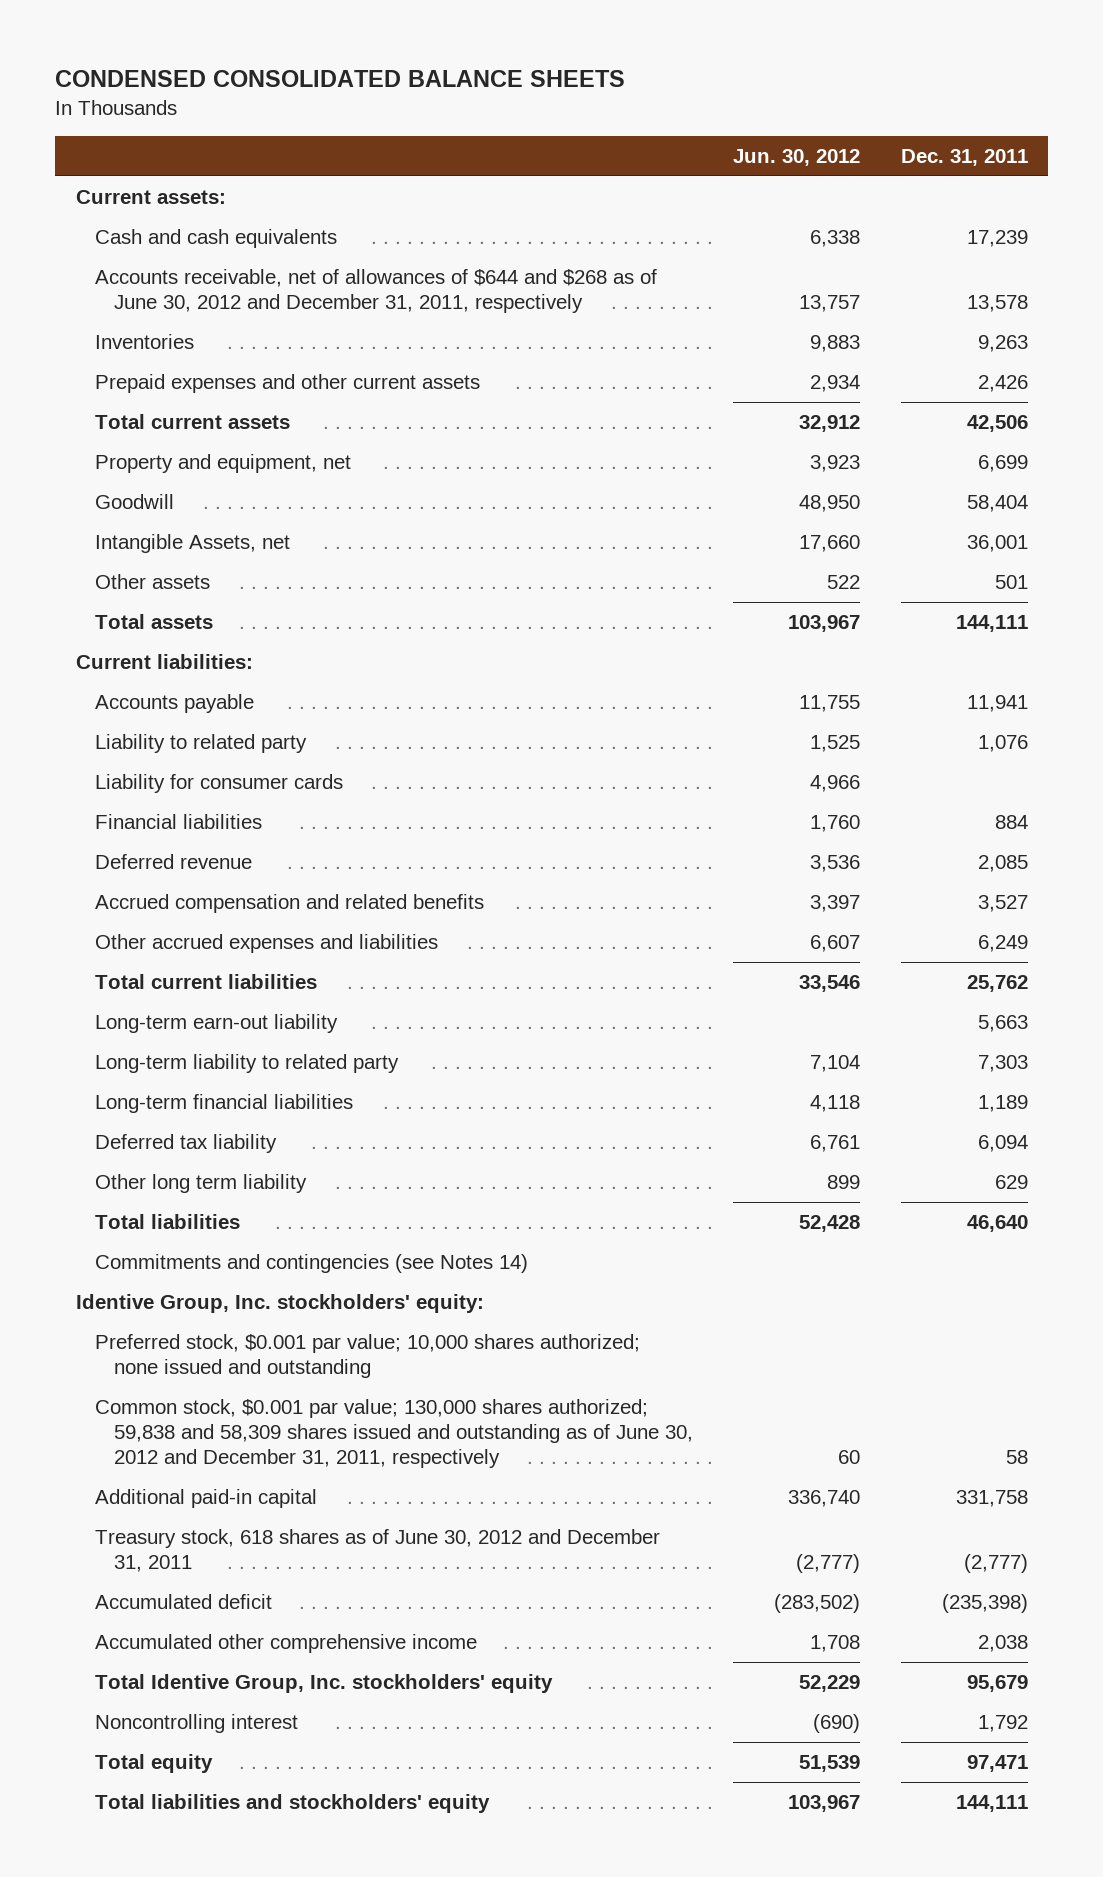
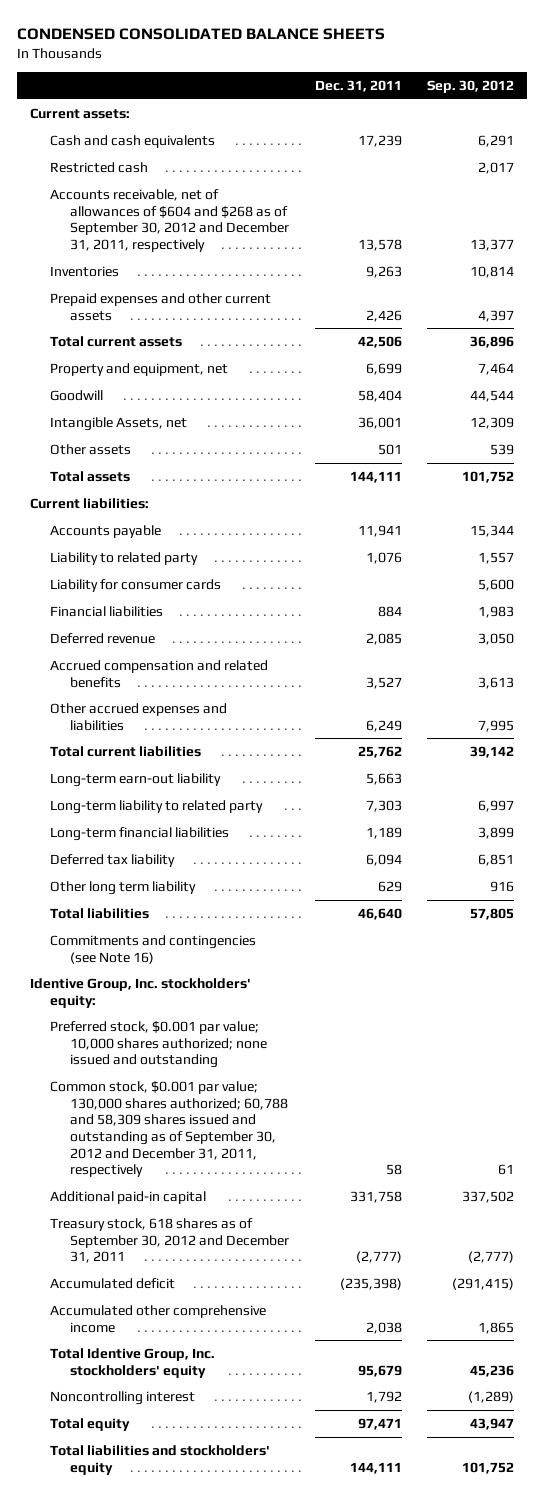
[733,148,861,166] Jun. 30, 2012 -> none
none -> [427,79,515,93] Sep. 30, 2012
none -> [49,161,148,173] Restricted cash
[94,269,657,313] Accounts receivable, net of allowances of $644 and $268 as of June 30, 2012 and December 31, 2011, respectively -> [49,188,290,252] Accounts receivable, net of allowances of $604 and $268 as of September 30, 2012 and December 31, 2011, respectively
[94,1254,528,1274] Commitments and contingencies (see Notes 14) -> [49,934,256,964] Commitments and contingencies (see Note 16)
[94,1399,694,1468] Common stock, $0.001 par value; 130,000 shares authorized; 59,838 and 58,309 shares issued and outstanding as of June 30, 2012 and December 31, 2011, respectively -> [49,1080,289,1178] Common stock, $0.001 par value; 130,000 shares authorized; 60,788 and 58,309 shares issued and outstanding as of September 30, 2012 and December 31, 2011, respectively
[94,1529,660,1572] Treasury stock, 618 shares as of June 30, 2012 and December 31, 2011 -> [49,1217,290,1264] Treasury stock, 618 shares as of September 30, 2012 and December 31, 2011

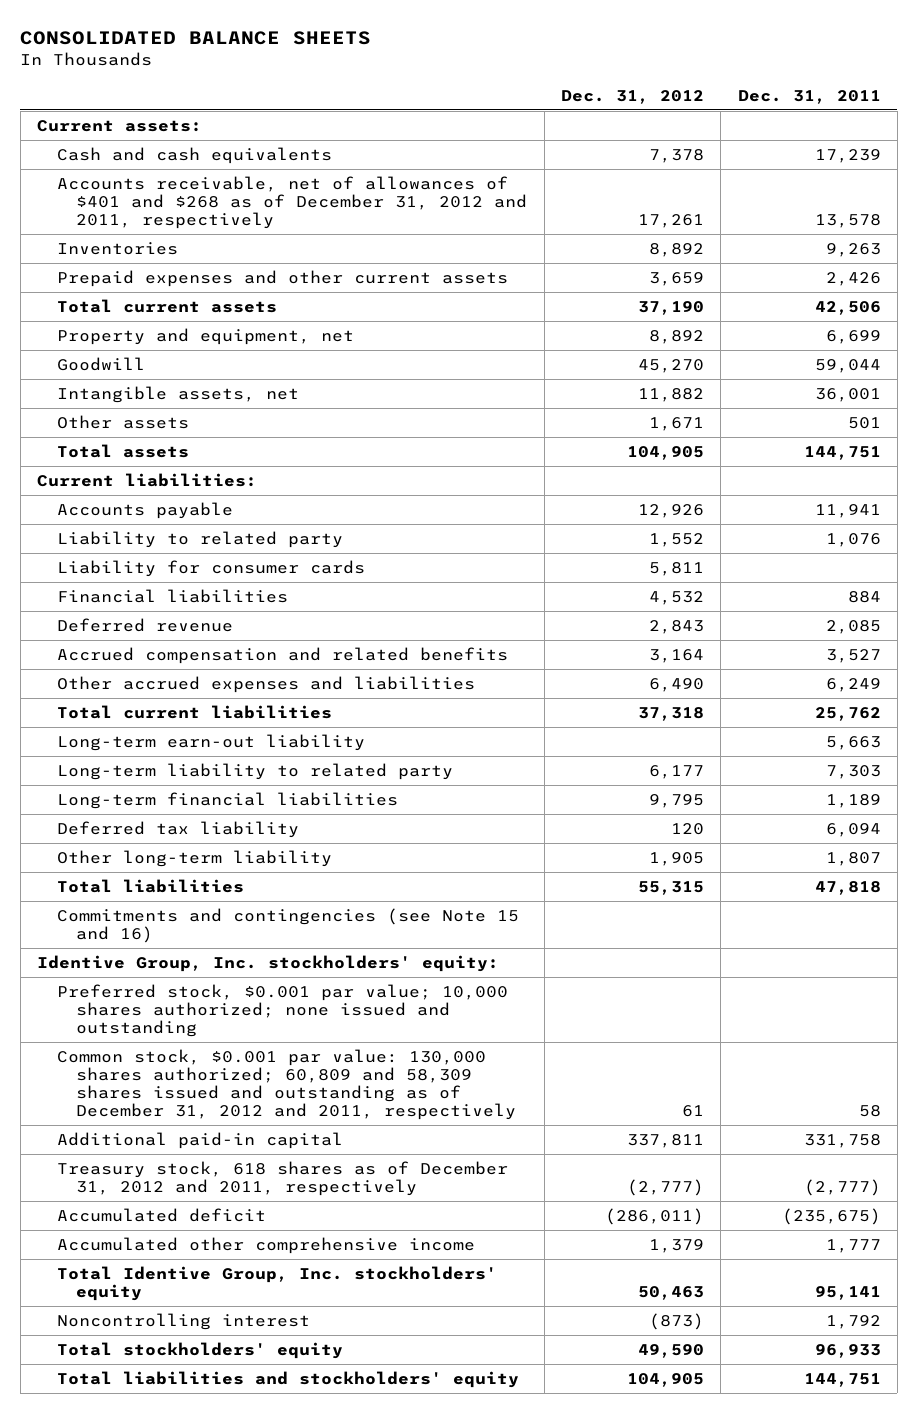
[16,27,385,40] CONDENSED CONSOLIDATED BALANCE SHEETS -> [20,31,372,46] CONSOLIDATED BALANCE SHEETS
[427,79,515,93] Sep. 30, 2012 -> none
none -> [560,89,704,104] Dec. 31, 2012
[49,161,148,173] Restricted cash -> none
[49,188,290,252] Accounts receivable, net of allowances of $604 and $268 as of September 30, 2012 and December 31, 2011, respectively -> [56,176,528,230] Accounts receivable, net of allowances of $401 and $268 as of December 31, 2012 and 2011, respectively
[357,389,402,402] 58,404 -> [814,359,881,374] 59,044
[49,416,187,431] Intangible Assets, net -> [56,386,299,404] Intangible assets, net
[349,470,402,483] 144,111 -> [803,446,881,461] 144,751
[49,880,196,895] Other long term liability -> [56,850,332,868] Other long-term liability
[377,880,402,892] 629 -> [825,852,881,867] 1,807
[357,907,402,920] 46,640 -> [814,881,881,896] 47,818
[49,934,256,964] Commitments and contingencies (see Note 16) -> [56,908,519,944] Commitments and contingencies (see Note 15 and 16)
[49,1080,289,1178] Common stock, $0.001 par value; 130,000 shares authorized; 60,788 and 58,309 shares issued and outstanding as of September 30, 2012 and December 31, 2011, respectively -> [56,1049,517,1121] Common stock, $0.001 par value: 130,000 shares authorized; 60,809 and 58,309 shares issued and outstanding as of December 31, 2012 and 2011, respectively
[49,1217,290,1264] Treasury stock, 618 shares as of September 30, 2012 and December 31, 2011 -> [56,1161,508,1197] Treasury stock, 618 shares as of December 31, 2012 and 2011, respectively
[339,1277,402,1290] (235,398) -> [781,1208,881,1226] (235,675)
[365,1321,402,1334] 2,038 -> [825,1239,881,1254] 1,777
[357,1364,402,1377] 95,679 -> [814,1286,881,1301] 95,141
[49,1417,130,1431] Total equity -> [56,1342,343,1360] Total stockholders' equity
[357,1417,402,1430] 97,471 -> [814,1344,881,1359] 96,933
[349,1461,402,1474] 144,111 -> [803,1373,881,1388] 144,751

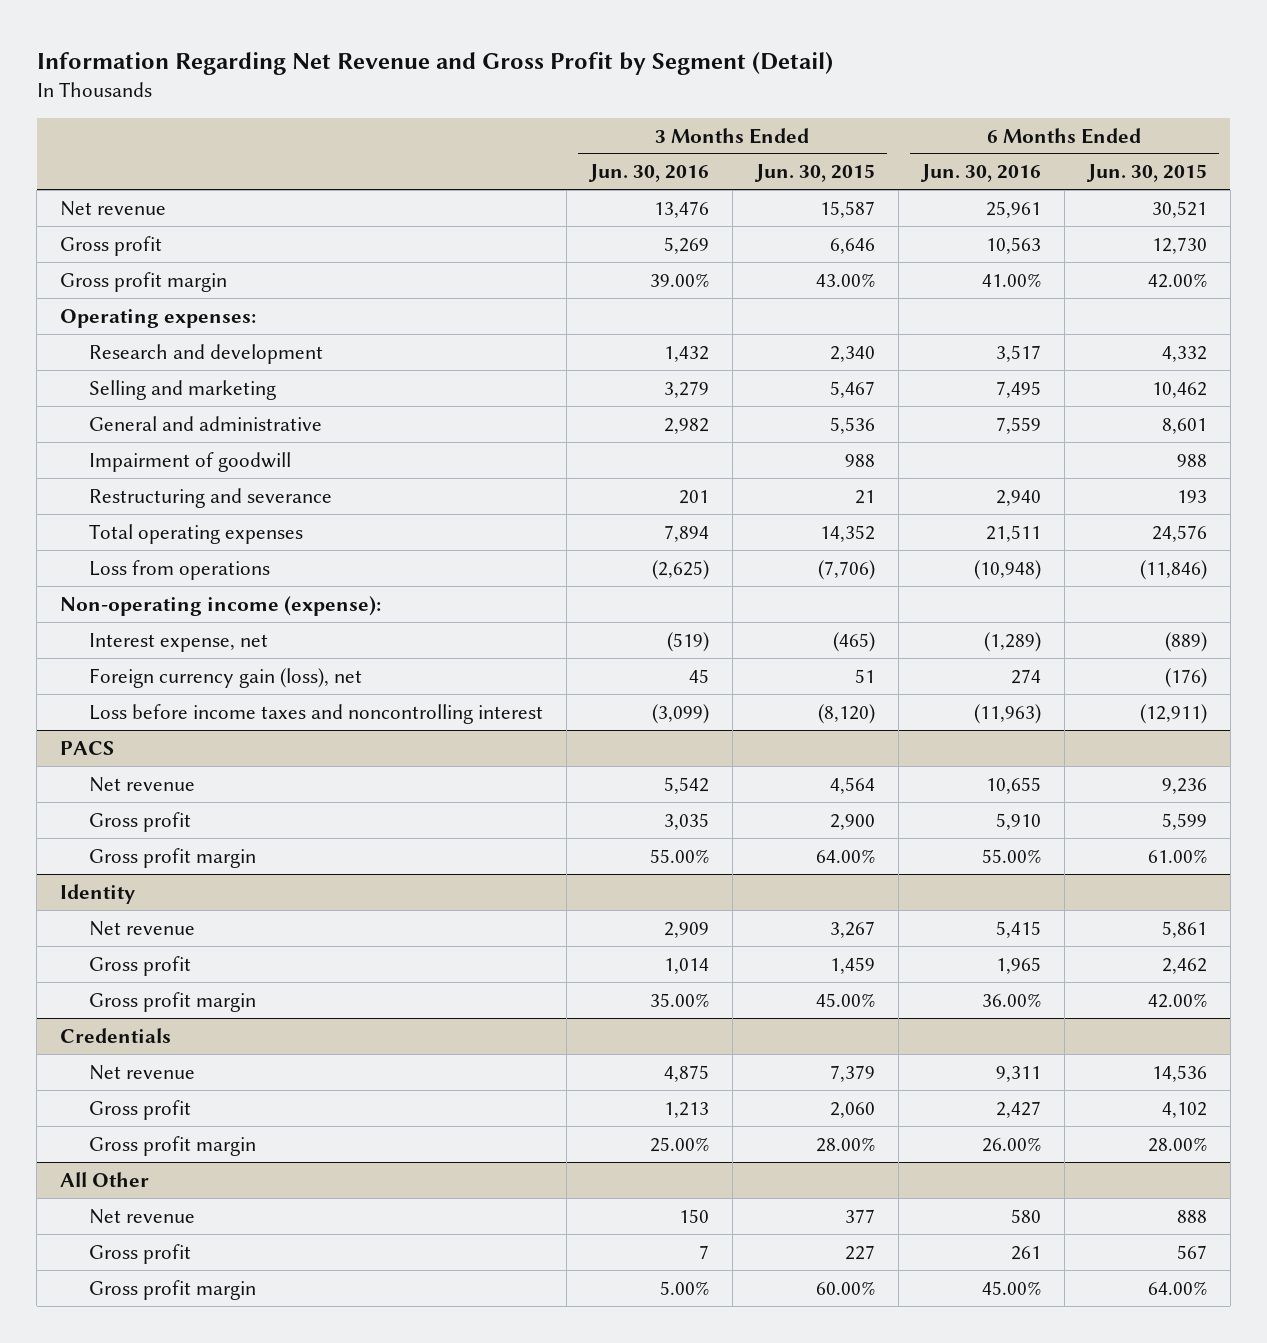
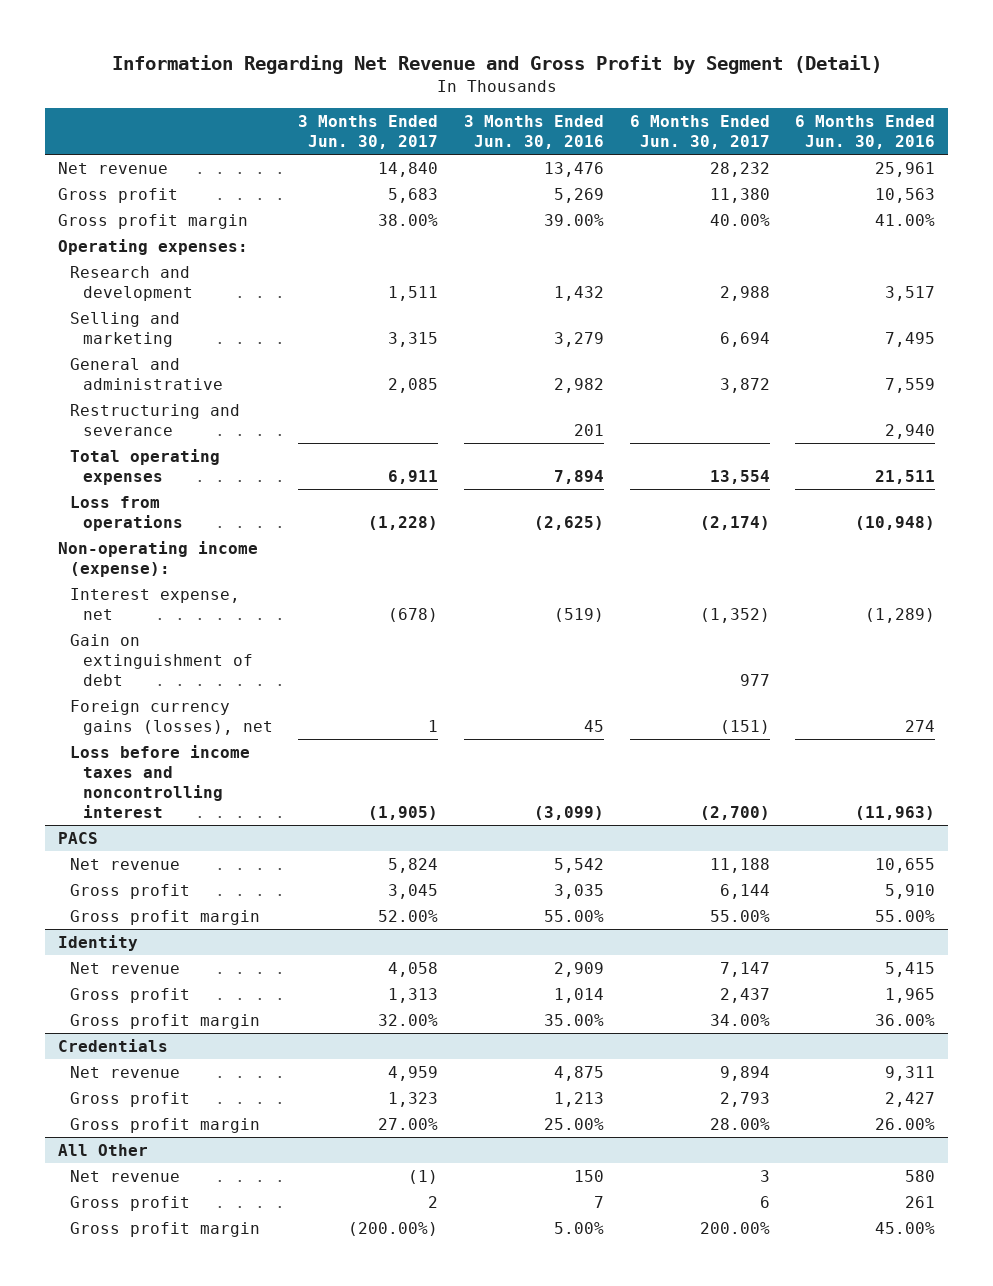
[753,164,875,183] Jun. 30, 2015 -> none
[1085,164,1207,183] Jun. 30, 2015 -> none
none -> [298,115,439,150] 3 Months Ended Jun. 30, 2017
none -> [629,115,770,150] 6 Months Ended Jun. 30, 2017
[89,451,292,472] Impairment of goodwill -> none
none -> [70,633,253,686] Gain on extinguishment of debt
[89,667,363,688] Foreign currency gain (loss), net -> [70,699,273,735] Foreign currency gains (losses), net

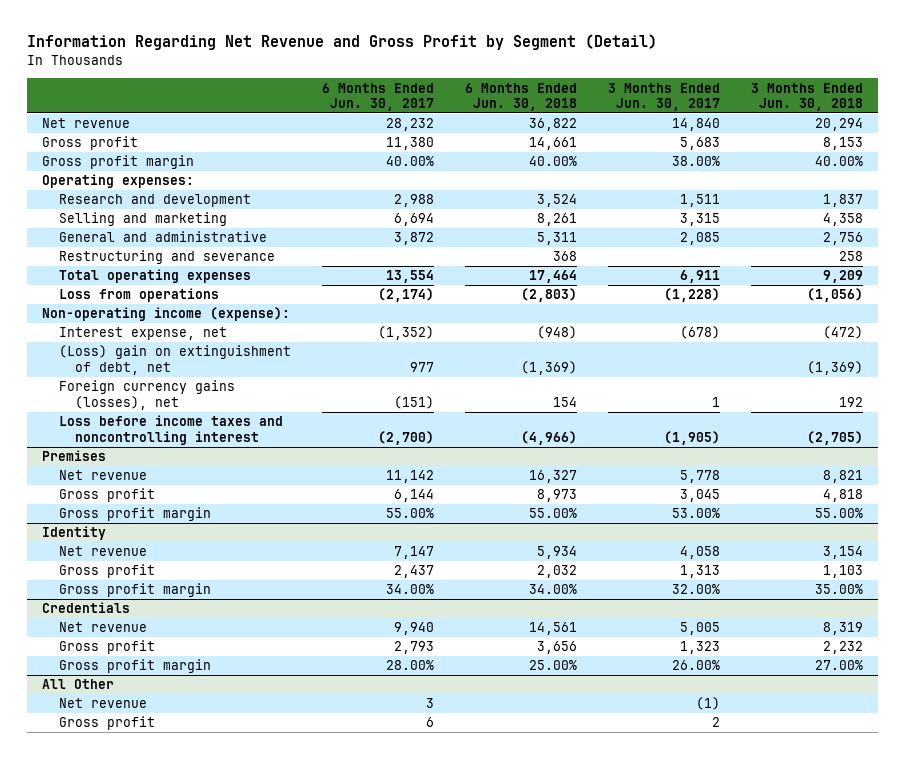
[463,115,604,150] 3 Months Ended Jun. 30, 2016 -> none
[795,115,936,150] 6 Months Ended Jun. 30, 2016 -> none
none -> [464,82,577,112] 6 Months Ended Jun. 30, 2018
none -> [750,82,863,112] 3 Months Ended Jun. 30, 2018
[70,633,253,686] Gain on extinguishment of debt -> [58,345,291,375] (Loss) gain on extinguishment of debt, net
[57,831,98,844] PACS -> [42,450,107,462] Premises
[388,857,439,873] 5,824 -> [679,470,720,484] 5,778
[709,857,770,873] 11,188 -> [385,470,434,484] 11,142
[378,909,439,922] 52.00% -> [671,508,720,519] 53.00%
[388,1065,439,1081] 4,959 -> [679,622,720,636] 5,005
[719,1065,770,1081] 9,894 -> [393,622,434,636] 9,940
[378,1117,439,1130] 27.00% -> [671,660,720,671] 26.00%
[70,1221,261,1237] Gross profit margin -> none

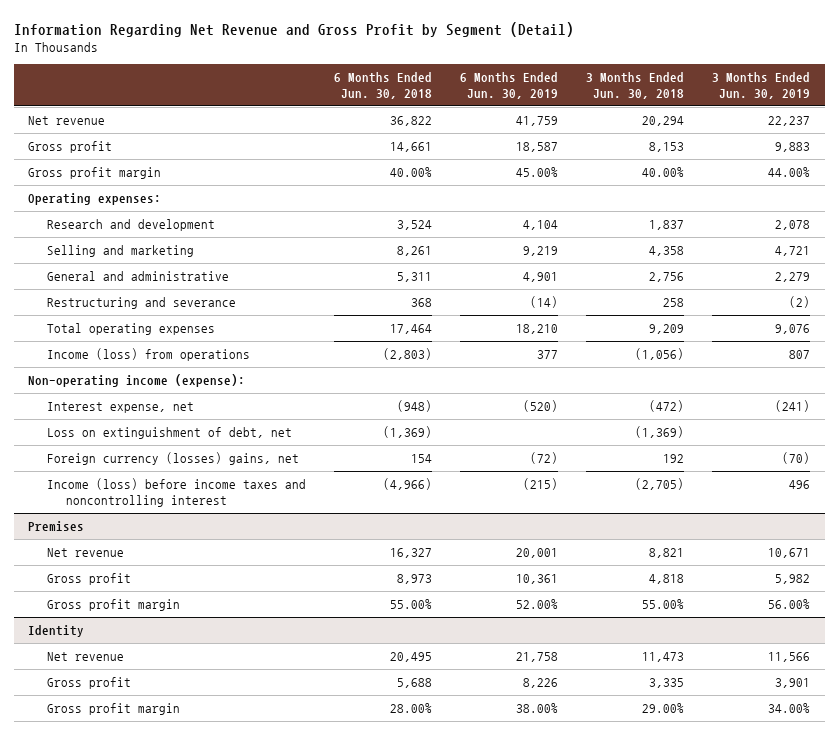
[321,82,434,112] 6 Months Ended Jun. 30, 2017 -> none
[607,82,720,112] 3 Months Ended Jun. 30, 2017 -> none
none -> [460,72,559,100] 6 Months Ended Jun. 30, 2019
none -> [712,72,811,100] 3 Months Ended Jun. 30, 2019
[58,288,219,303] Loss from operations -> [46,347,250,361] Income (loss) from operations
[58,345,291,375] (Loss) gain on extinguishment of debt, net -> [46,426,292,439] Loss on extinguishment of debt, net
[58,380,235,410] Foreign currency gains (losses), net -> [46,451,299,465] Foreign currency (losses) gains, net
[58,415,283,445] Loss before income taxes and noncontrolling interest -> [46,477,306,507] Income (loss) before income taxes and noncontrolling interest
[42,602,131,614] Credentials -> none
[58,622,147,633] Net revenue -> none
[58,640,155,655] Gross profit -> none
[58,659,211,674] Gross profit margin -> none
[42,679,115,690] All Other -> none
[58,698,147,709] Net revenue -> none
[58,716,155,731] Gross profit -> none
[536,546,577,560] 5,934 -> [390,651,433,662] 20,495
[822,546,863,560] 3,154 -> [642,651,685,662] 11,473
[536,565,577,579] 2,032 -> [397,677,433,688] 5,688
[822,565,863,579] 1,103 -> [649,677,685,688] 3,335
[528,584,577,595] 34.00% -> [390,702,433,713] 28.00%
[814,584,863,595] 35.00% -> [642,702,685,713] 29.00%

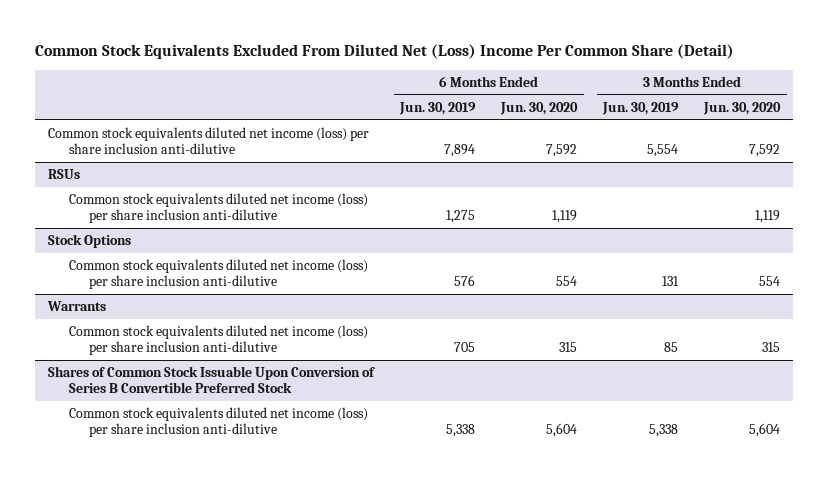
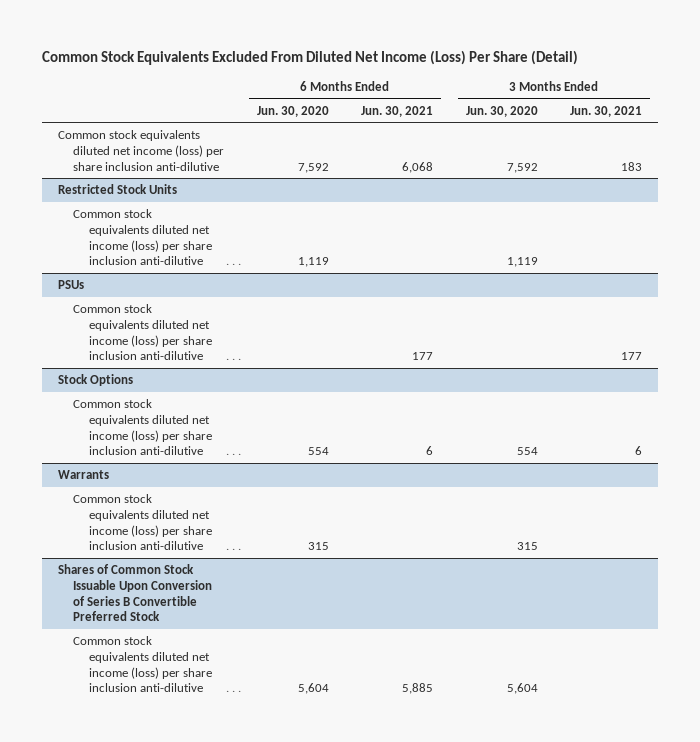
[35,44,735,60] Common Stock Equivalents Excluded From Diluted Net (Loss) Income Per Common Share (Detail) -> [41,49,578,65] Common Stock Equivalents Excluded From Diluted Net Income (Loss) Per Share (Detail)
[399,101,477,115] Jun. 30, 2019 -> none
[602,101,680,115] Jun. 30, 2019 -> none
none -> [361,105,434,117] Jun. 30, 2021
none -> [570,105,643,117] Jun. 30, 2021
[48,169,81,180] RSUs -> [58,184,178,195] Restricted Stock Units
none -> [58,280,85,290] PSUs
none -> [73,304,212,361] Common stock equivalents diluted net income (loss) per share inclusion anti-dilutive

